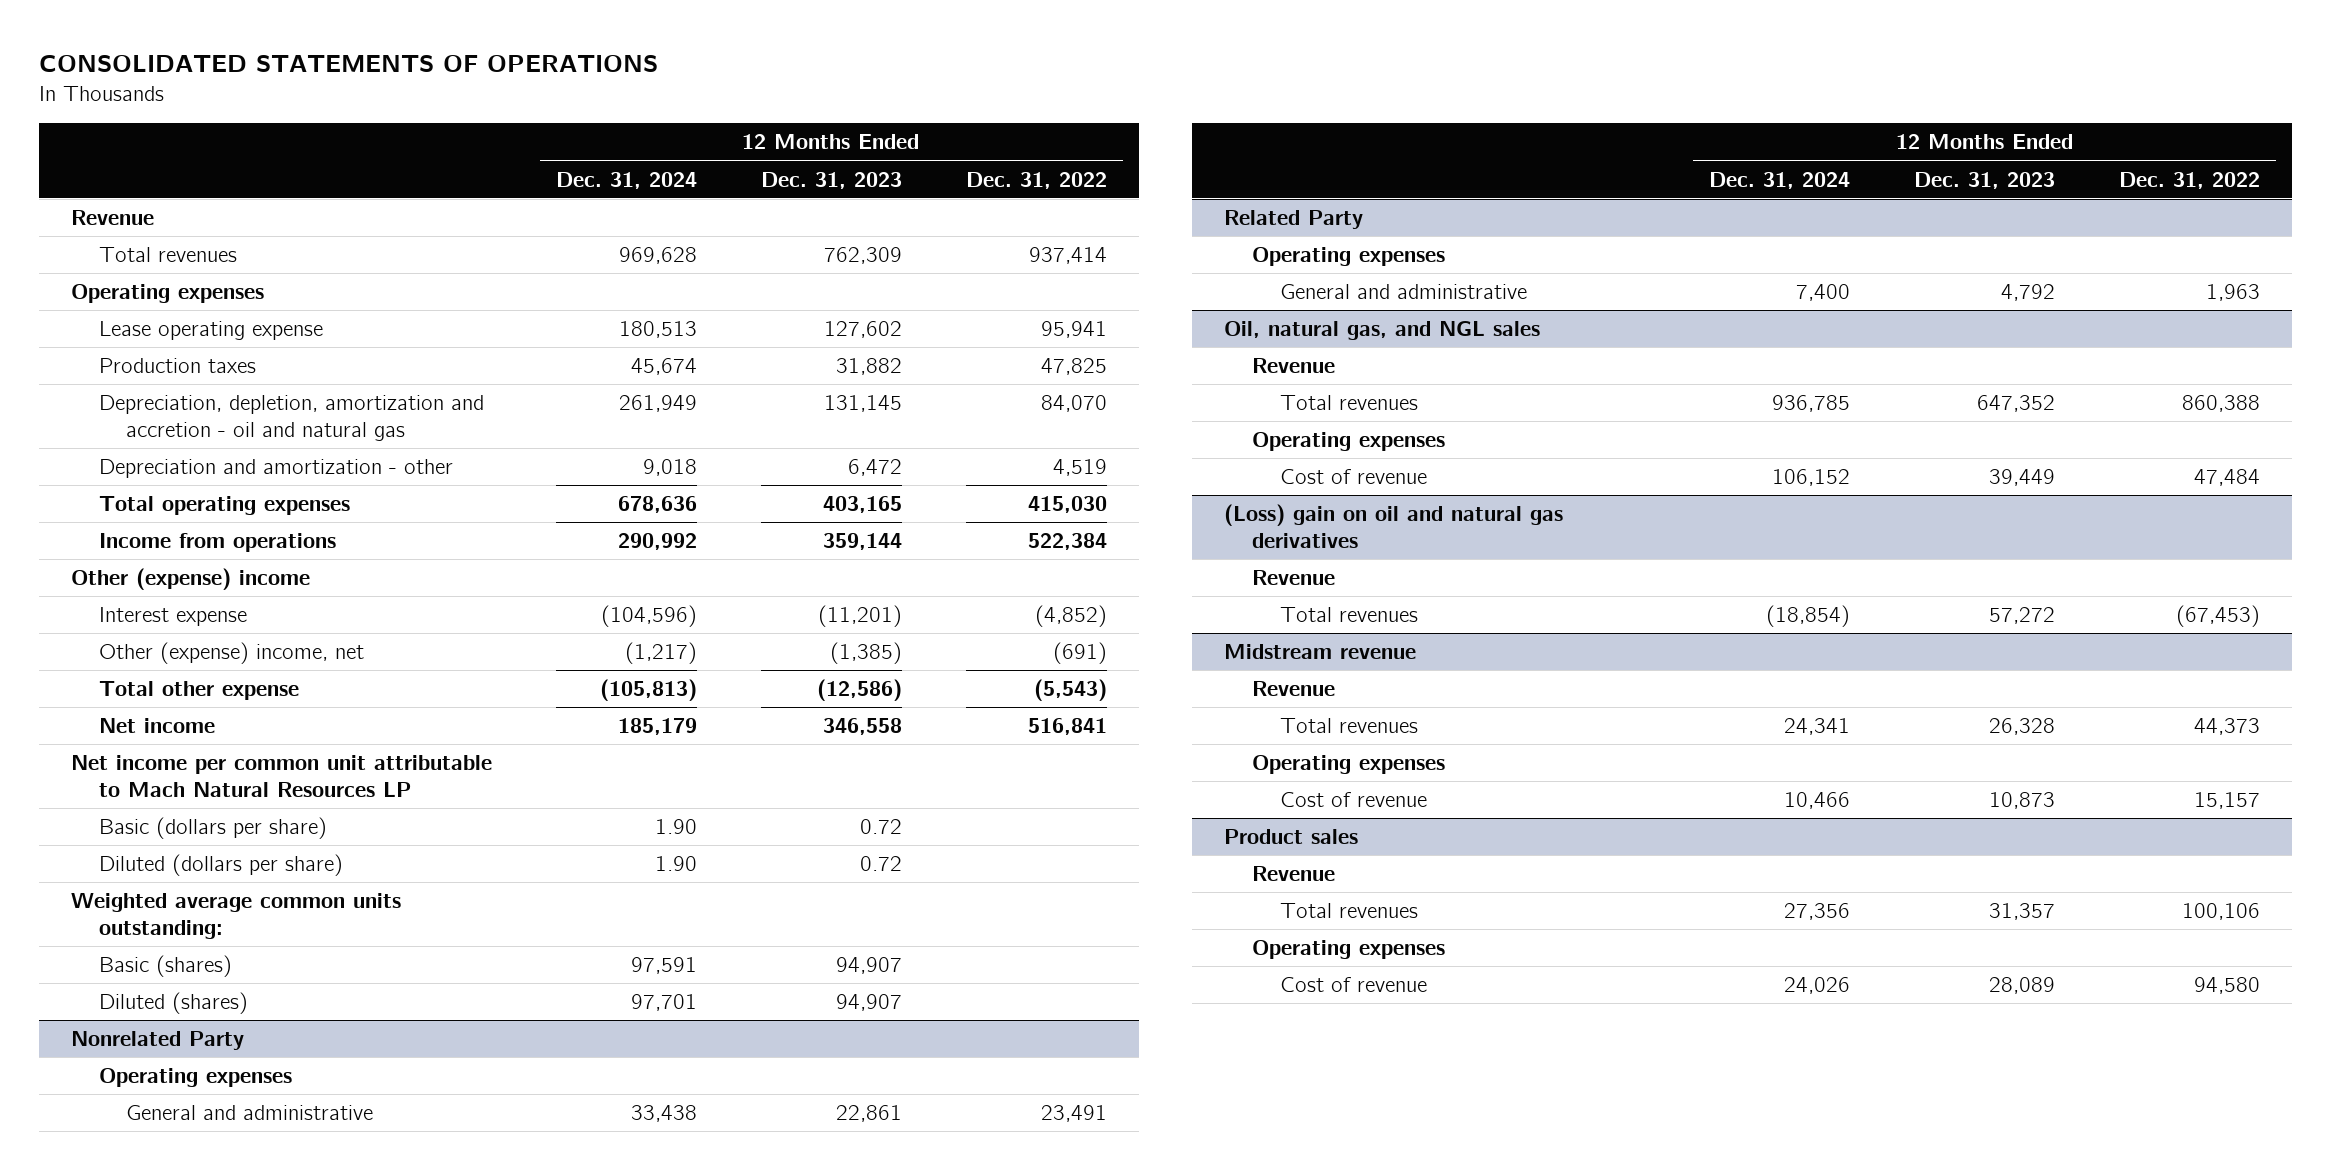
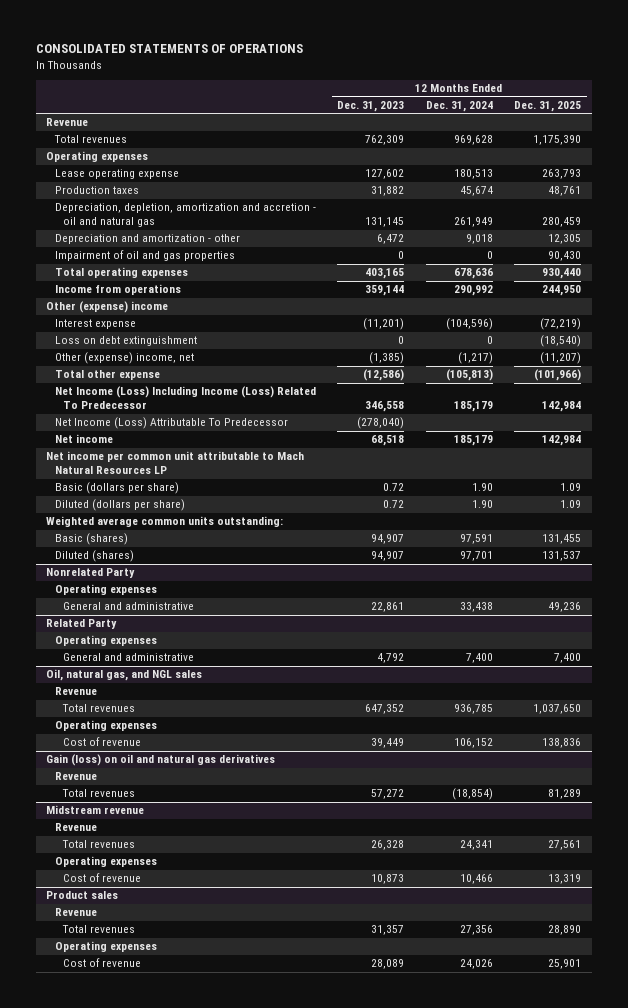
[965,171,1107,189] Dec. 31, 2022 -> none
none -> [514,101,582,113] Dec. 31, 2025
none -> [54,250,235,262] Impairment of oil and gas properties
none -> [54,336,197,347] Loss on debt extinguishment
none -> [54,386,316,410] Net Income (Loss) Including Income (Loss) Related To Predecessor
none -> [54,417,288,430] Net Income (Loss) Attributable To Predecessor
[822,718,902,736] 346,558 -> [371,435,405,447] 68,518
[1224,504,1564,548] (Loss) gain on oil and natural gas derivatives -> [46,754,276,767] Gain (loss) on oil and natural gas derivatives

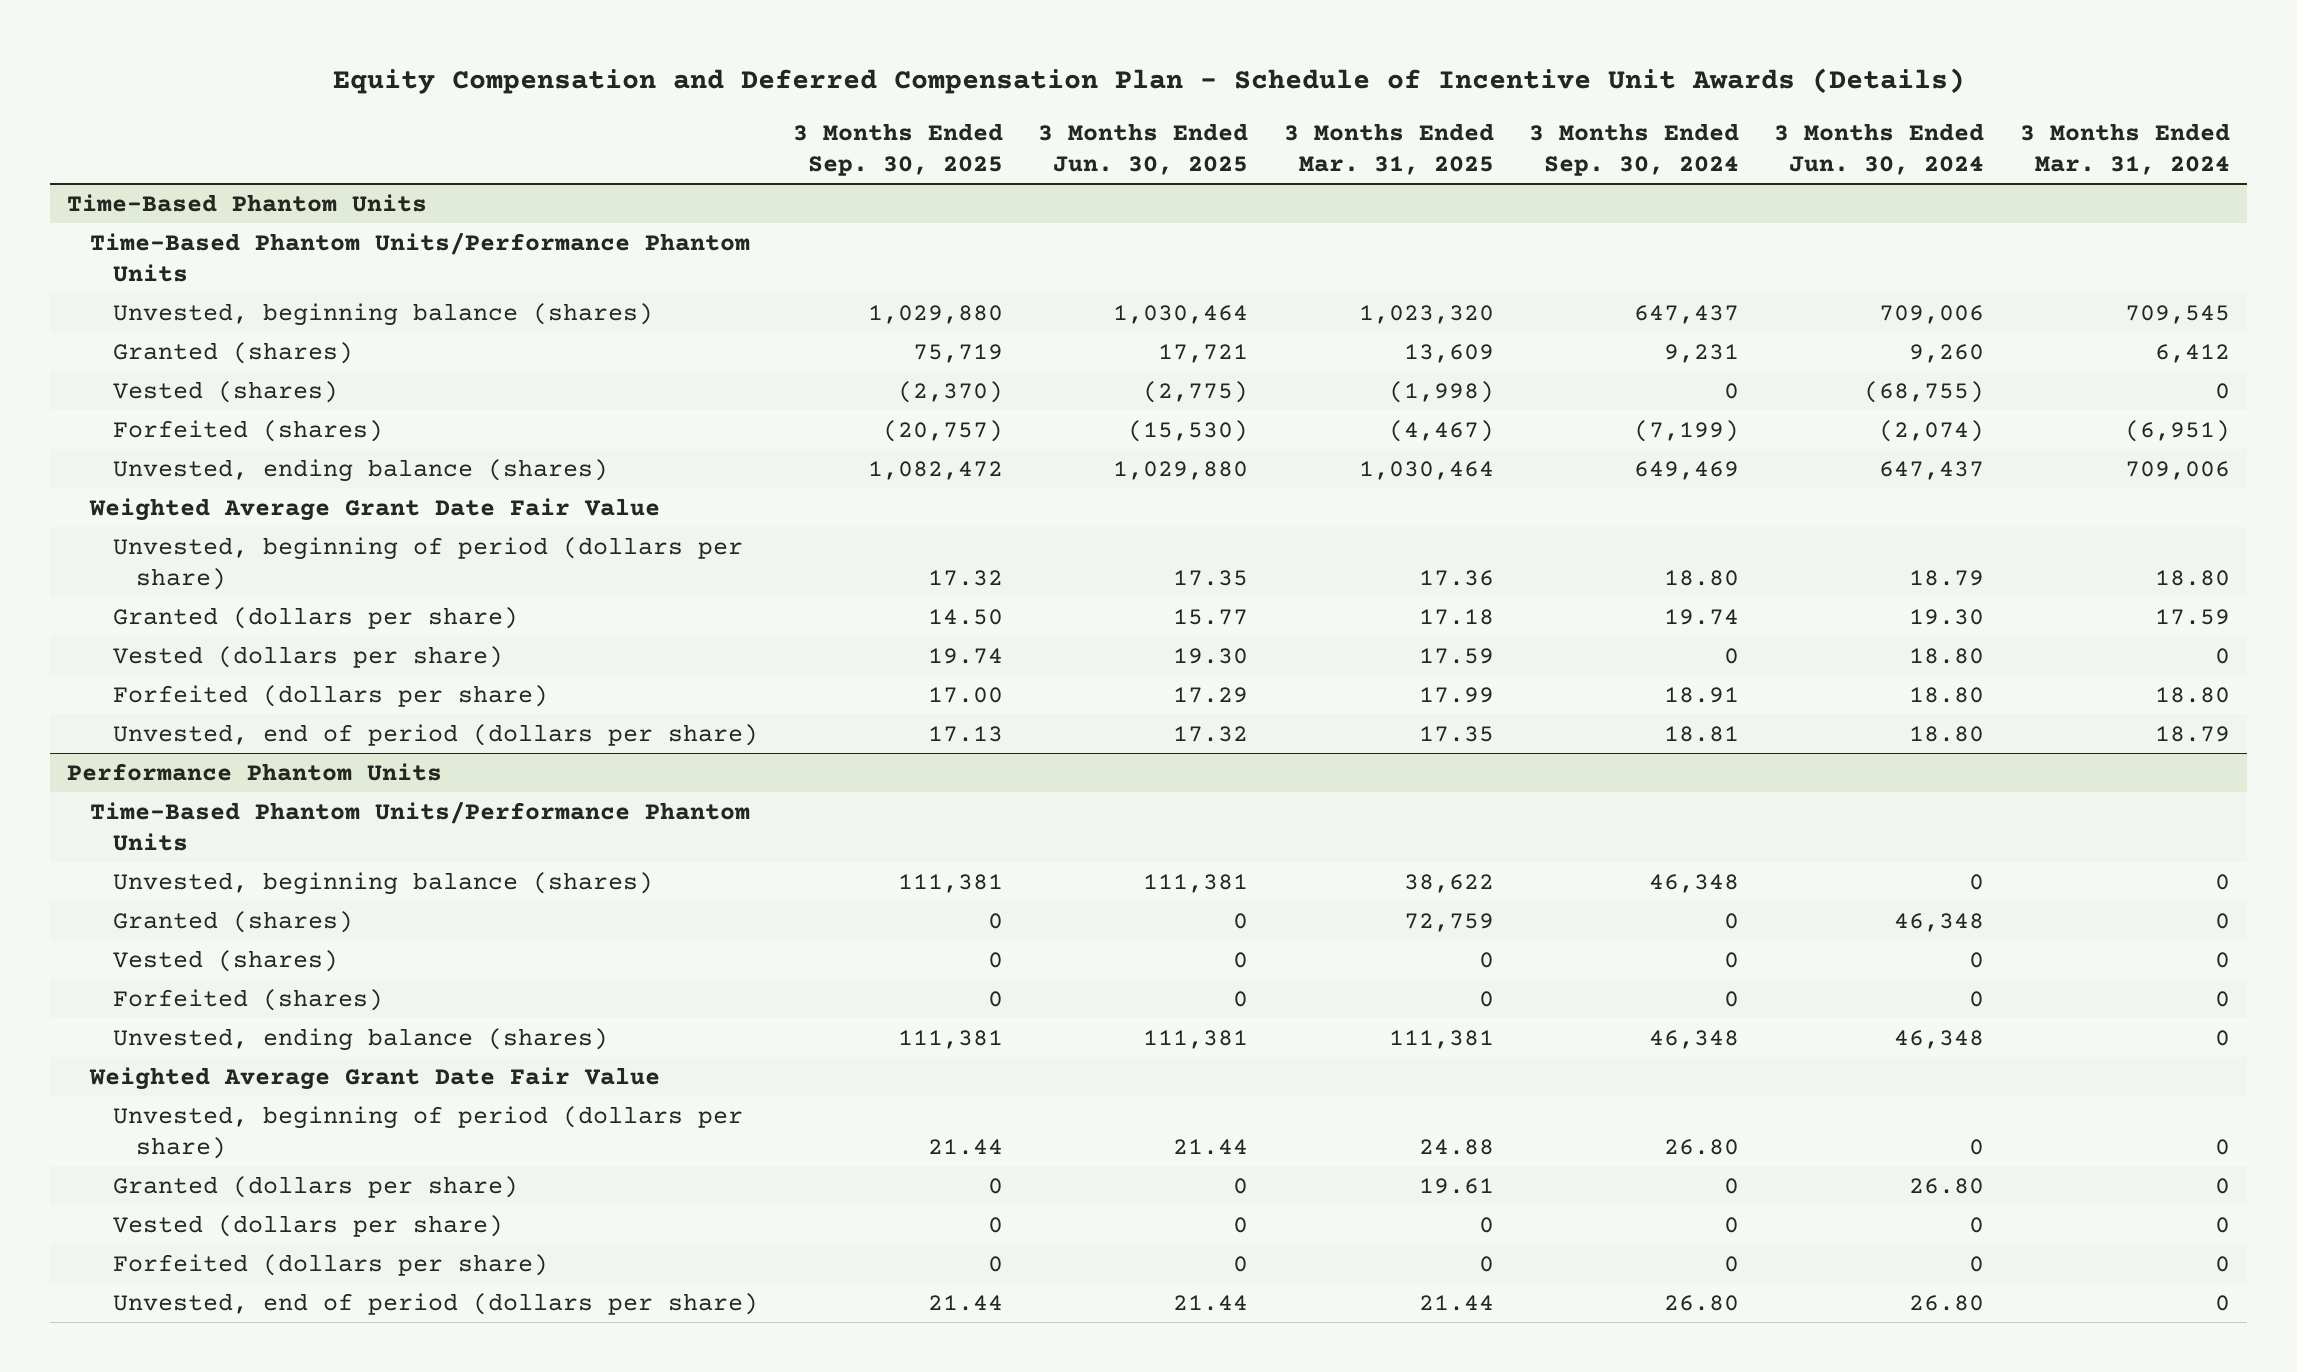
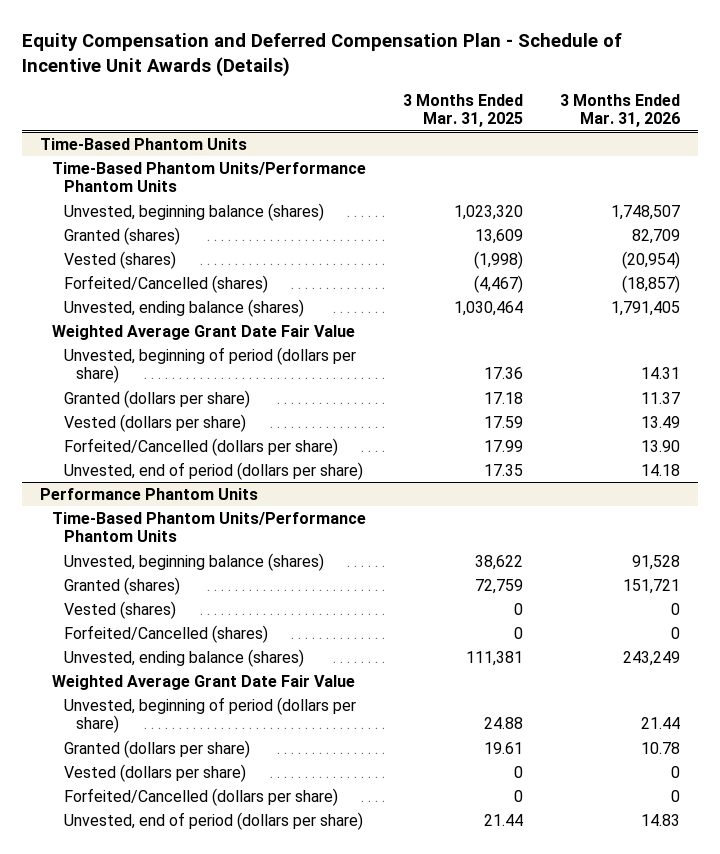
[793,122,1004,176] 3 Months Ended Sep. 30, 2025 -> none
[1038,122,1249,175] 3 Months Ended Jun. 30, 2025 -> none
[1529,122,1740,176] 3 Months Ended Sep. 30, 2024 -> none
[1774,122,1985,175] 3 Months Ended Jun. 30, 2024 -> none
[2019,122,2230,175] 3 Months Ended Mar. 31, 2024 -> none
none -> [559,93,680,128] 3 Months Ended Mar. 31, 2026
[112,419,383,442] Forfeited (shares) -> [63,274,268,293] Forfeited/Cancelled (shares)
[112,684,548,707] Forfeited (dollars per share) -> [63,437,338,456] Forfeited/Cancelled (dollars per share)
[112,988,383,1011] Forfeited (shares) -> [63,624,268,643] Forfeited/Cancelled (shares)
[112,1253,548,1276] Forfeited (dollars per share) -> [63,787,338,806] Forfeited/Cancelled (dollars per share)

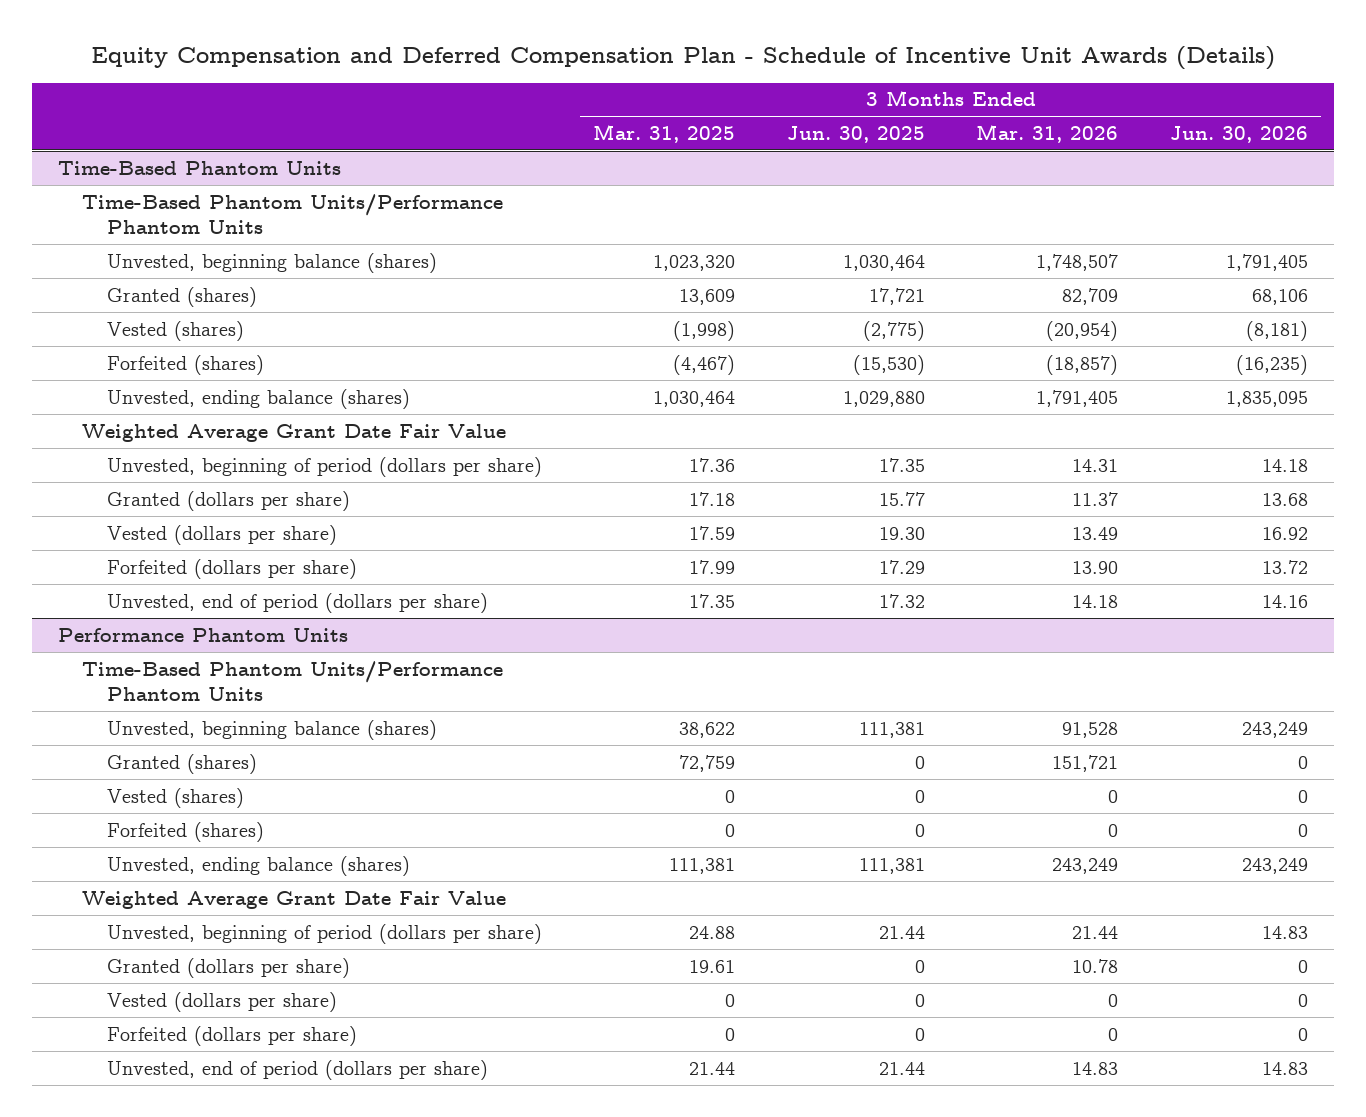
none -> [786,125,925,143] Jun. 30, 2025
none -> [1170,125,1309,143] Jun. 30, 2026
[63,274,268,293] Forfeited/Cancelled (shares) -> [106,354,264,375] Forfeited (shares)
[63,437,338,456] Forfeited/Cancelled (dollars per share) -> [106,558,357,579] Forfeited (dollars per share)
[63,624,268,643] Forfeited/Cancelled (shares) -> [106,821,264,842] Forfeited (shares)
[63,787,338,806] Forfeited/Cancelled (dollars per share) -> [106,1025,357,1046] Forfeited (dollars per share)

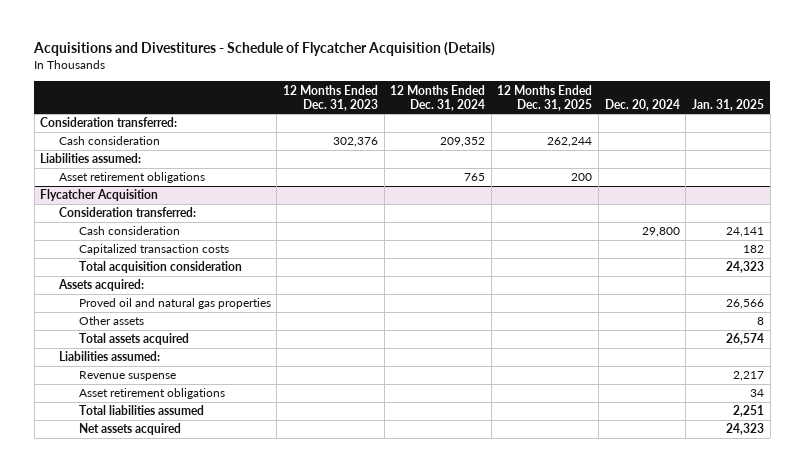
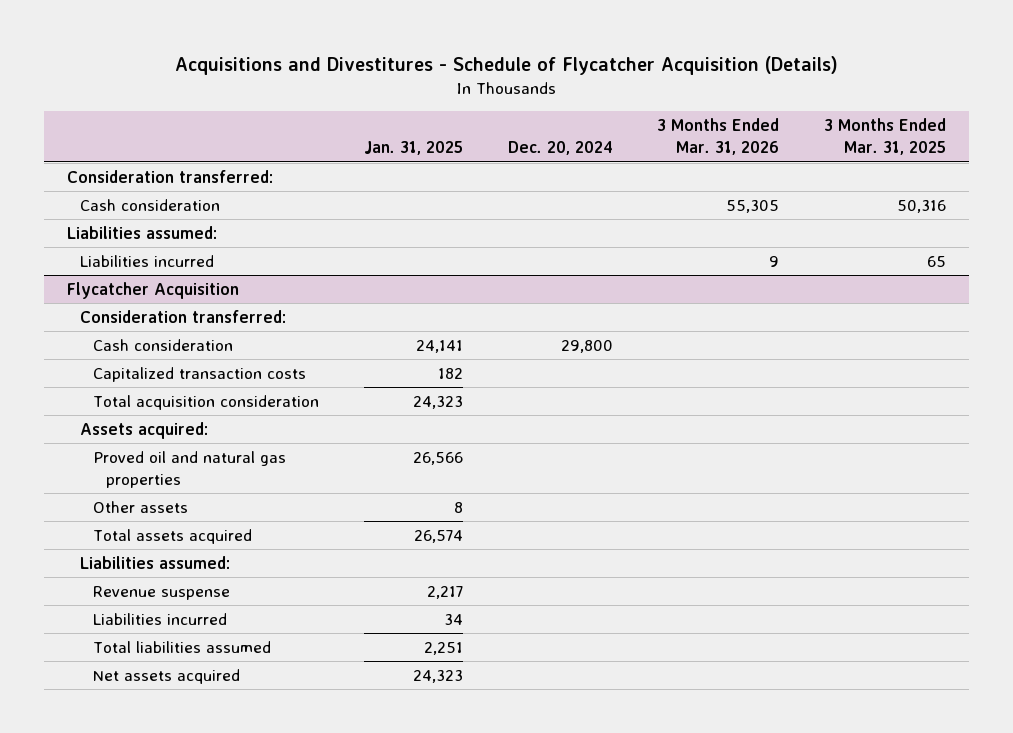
[282,84,378,111] 12 Months Ended Dec. 31, 2023 -> none
[390,84,486,111] 12 Months Ended Dec. 31, 2024 -> none
[497,84,593,111] 12 Months Ended Dec. 31, 2025 -> none
none -> [657,118,780,156] 3 Months Ended Mar. 31, 2026
none -> [824,118,947,156] 3 Months Ended Mar. 31, 2025
[59,172,206,184] Asset retirement obligations -> [79,255,214,268] Liabilities incurred
[78,388,225,400] Asset retirement obligations -> [92,613,227,626] Liabilities incurred

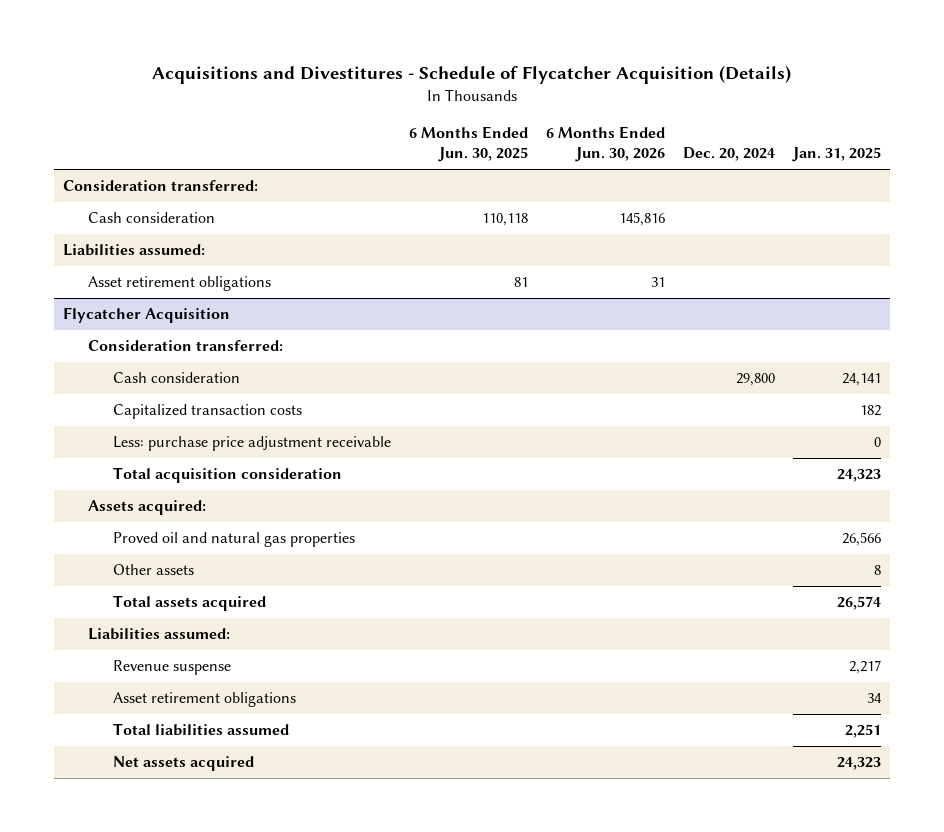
[657,118,780,156] 3 Months Ended Mar. 31, 2026 -> none
[824,118,947,156] 3 Months Ended Mar. 31, 2025 -> none
none -> [408,126,528,163] 6 Months Ended Jun. 30, 2025
none -> [545,126,665,163] 6 Months Ended Jun. 30, 2026
[79,255,214,268] Liabilities incurred -> [87,276,271,292] Asset retirement obligations
none -> [112,436,391,452] Less: purchase price adjustment receivable
[92,613,227,626] Liabilities incurred -> [112,692,296,708] Asset retirement obligations

